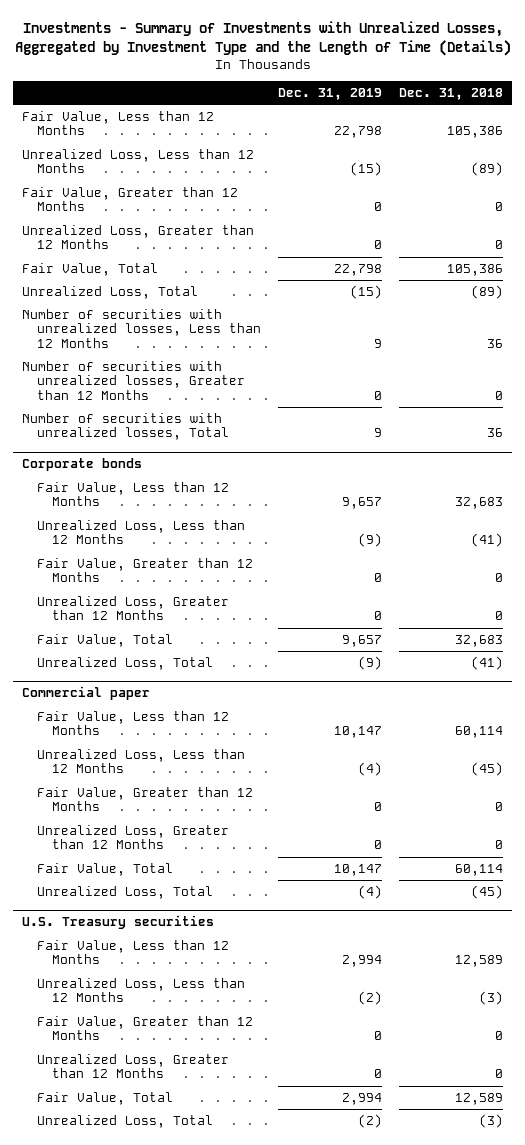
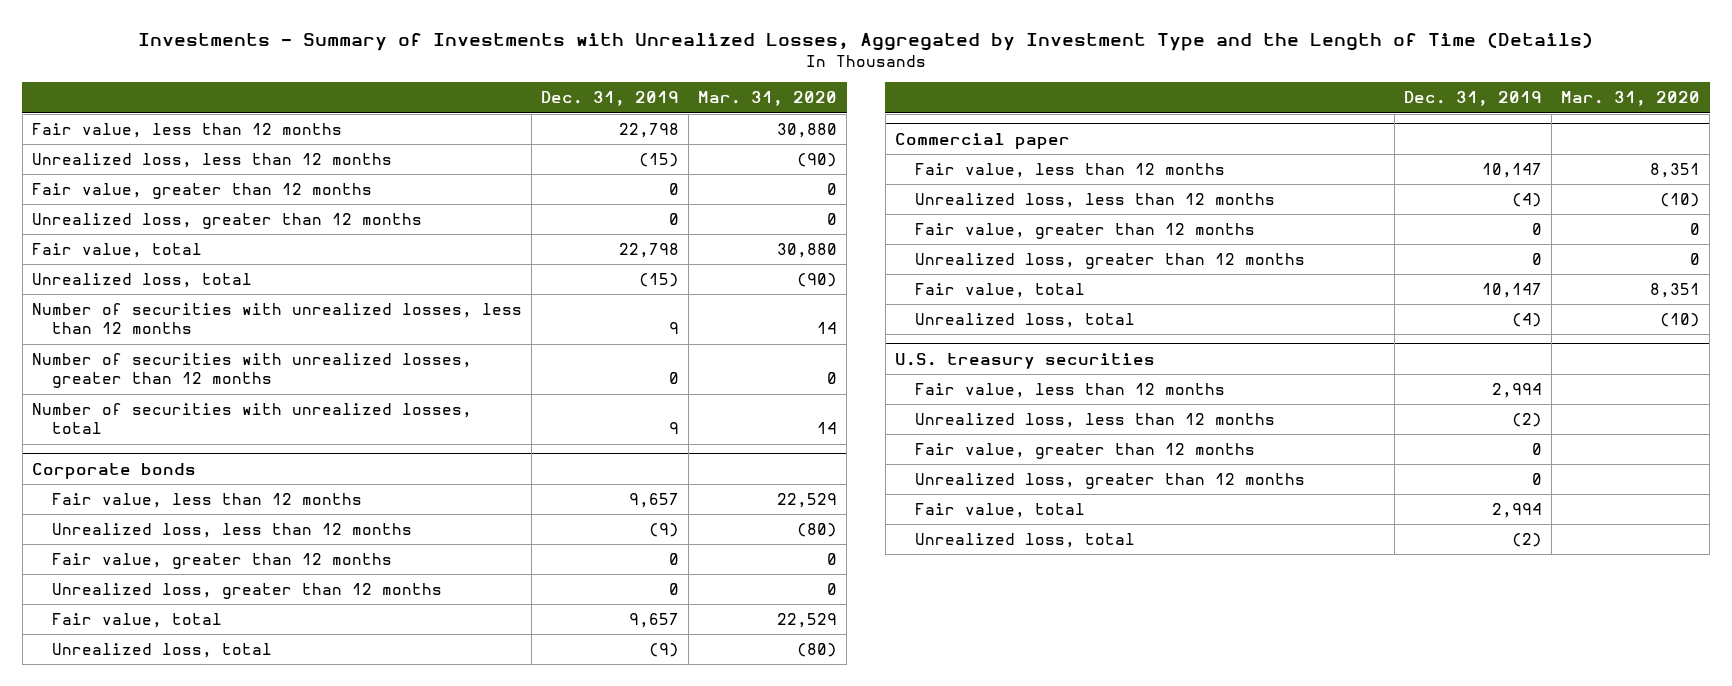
[399,87,504,100] Dec. 31, 2018 -> none
none -> [698,91,838,107] Mar. 31, 2020
[21,111,214,136] Fair Value, Less than 12 Months -> [31,122,342,138] Fair value, less than 12 months
[21,149,254,174] Unrealized Loss, Less than 12 Months -> [31,152,392,168] Unrealized loss, less than 12 months
[21,187,238,212] Fair Value, Greater than 12 Months -> [31,182,372,199] Fair value, greater than 12 months
[21,225,254,250] Unrealized Loss, Greater than 12 Months -> [31,212,422,229] Unrealized loss, greater than 12 months
[21,263,158,277] Fair Value, Total -> [31,242,202,258] Fair value, total
[21,286,198,300] Unrealized Loss, Total -> [31,272,252,288] Unrealized loss, total
[21,309,262,348] Number of securities with unrealized losses, Less than 12 Months -> [31,302,522,335] Number of securities with unrealized losses, less than 12 months
[21,361,246,400] Number of securities with unrealized losses, Greater than 12 Months -> [31,352,472,389] Number of securities with unrealized losses, greater than 12 months
[21,413,230,441] Number of securities with unrealized losses, Total -> [31,402,472,435] Number of securities with unrealized losses, total
[37,482,230,507] Fair Value, Less than 12 Months -> [52,492,363,508] Fair value, less than 12 months
[37,520,246,545] Unrealized Loss, Less than 12 Months -> [52,522,413,538] Unrealized loss, less than 12 months
[37,558,254,583] Fair Value, Greater than 12 Months -> [52,552,393,569] Fair value, greater than 12 months
[37,596,230,621] Unrealized Loss, Greater than 12 Months -> [52,582,443,599] Unrealized loss, greater than 12 months
[37,634,174,648] Fair Value, Total -> [52,612,223,628] Fair value, total
[37,657,214,671] Unrealized Loss, Total -> [52,642,273,658] Unrealized loss, total
[37,711,230,736] Fair Value, Less than 12 Months -> [915,162,1226,178] Fair value, less than 12 months
[37,749,246,774] Unrealized Loss, Less than 12 Months -> [915,192,1276,208] Unrealized loss, less than 12 months
[37,787,254,812] Fair Value, Greater than 12 Months -> [915,222,1256,239] Fair value, greater than 12 months
[37,825,230,850] Unrealized Loss, Greater than 12 Months -> [915,252,1306,269] Unrealized loss, greater than 12 months
[37,863,174,877] Fair Value, Total -> [915,282,1086,298] Fair value, total
[37,886,214,900] Unrealized Loss, Total -> [915,312,1136,328] Unrealized loss, total
[21,915,214,930] U.S. Treasury securities -> [894,352,1155,369] U.S. treasury securities
[37,940,230,965] Fair Value, Less than 12 Months -> [915,382,1226,398] Fair value, less than 12 months
[37,978,246,1003] Unrealized Loss, Less than 12 Months -> [915,412,1276,428] Unrealized loss, less than 12 months
[37,1016,254,1041] Fair Value, Greater than 12 Months -> [915,442,1256,459] Fair value, greater than 12 months
[37,1054,230,1079] Unrealized Loss, Greater than 12 Months -> [915,472,1306,489] Unrealized loss, greater than 12 months
[37,1092,174,1106] Fair Value, Total -> [915,502,1086,518] Fair value, total
[37,1115,214,1129] Unrealized Loss, Total -> [915,532,1136,548] Unrealized loss, total

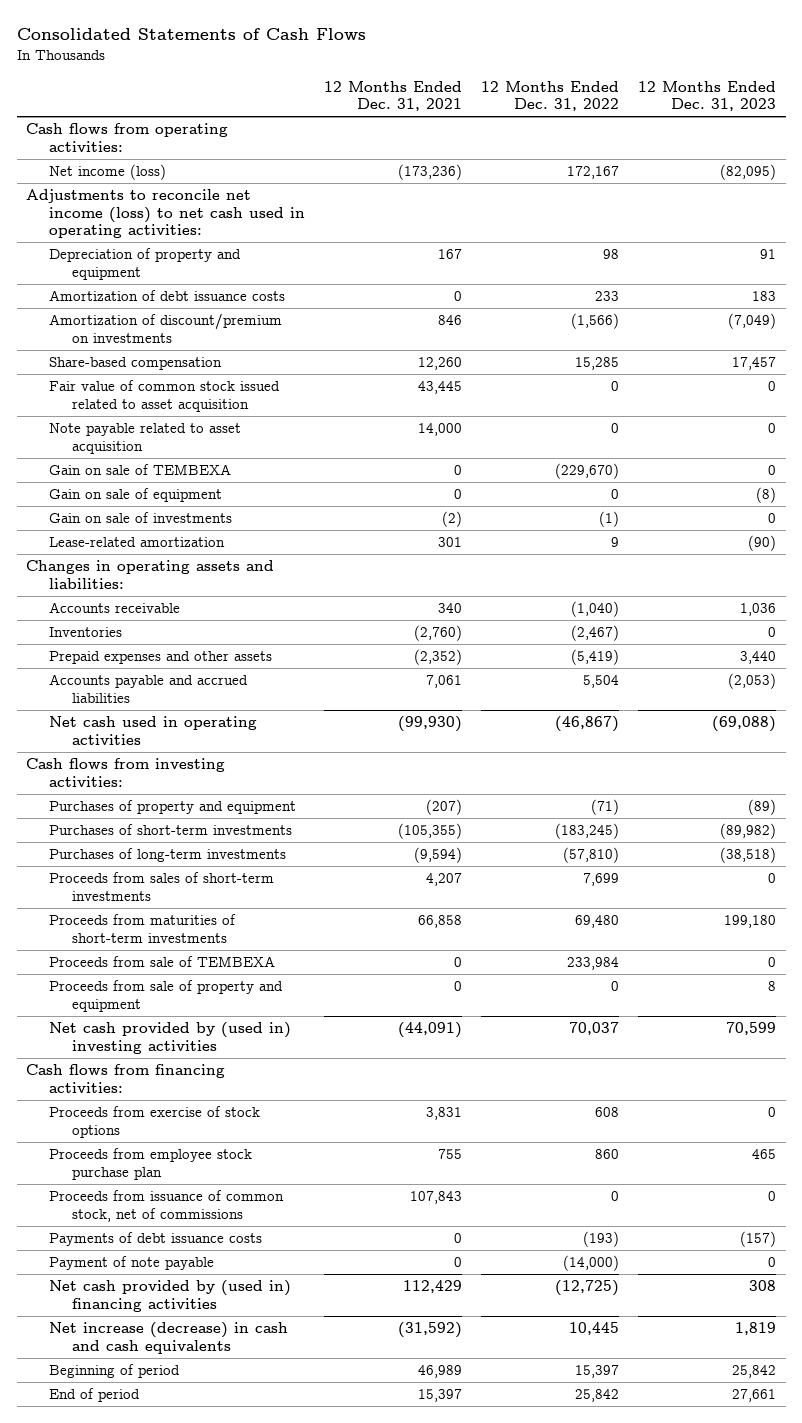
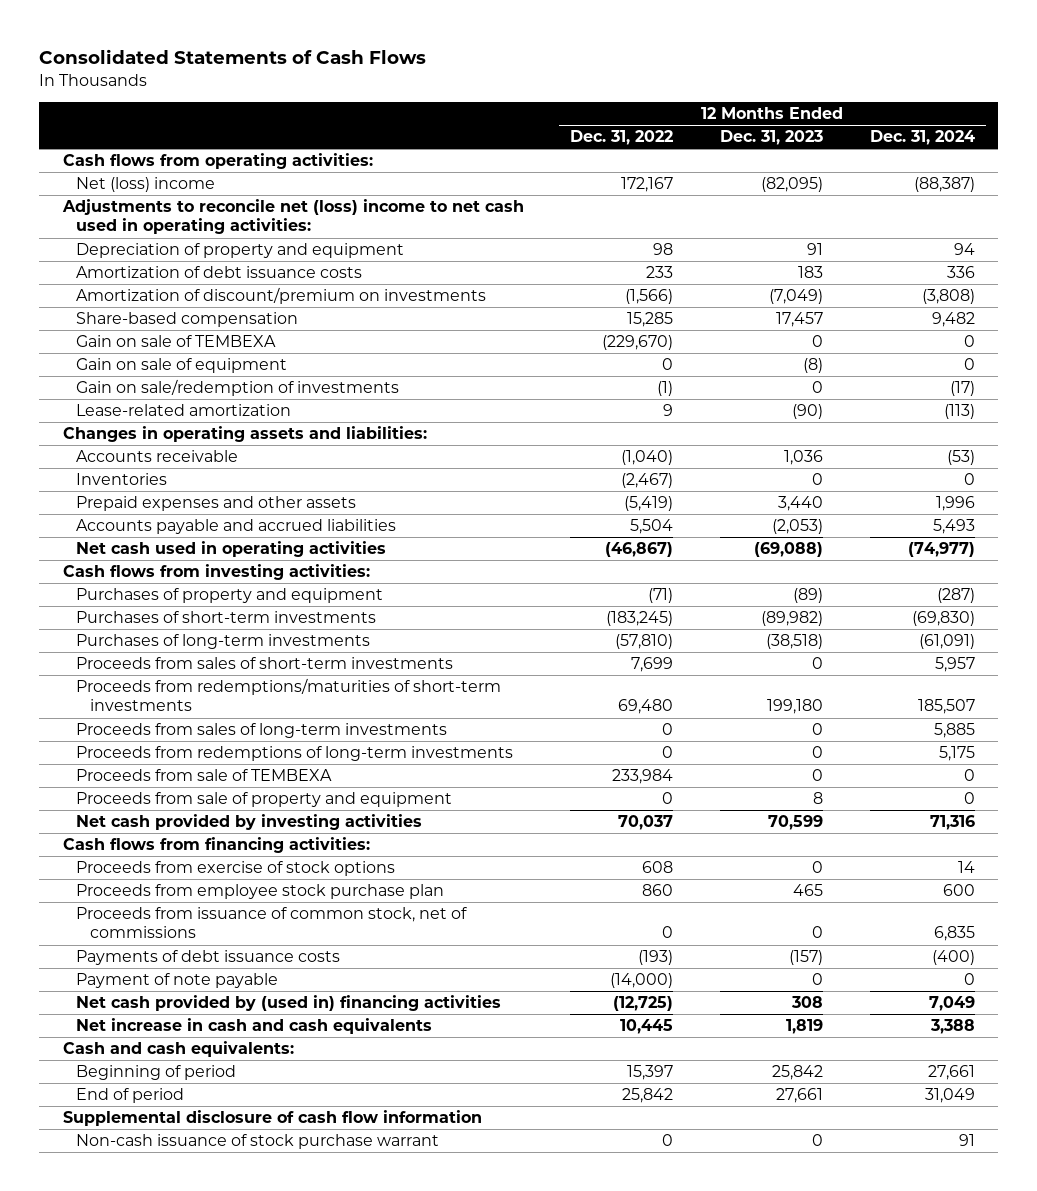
[323,80,462,112] 12 Months Ended Dec. 31, 2021 -> none
none -> [869,130,975,146] Dec. 31, 2024
[48,164,166,181] Net income (loss) -> [76,177,216,193] Net (loss) income
[26,189,305,238] Adjustments to reconcile net income (loss) to net cash used in operating activities: -> [61,199,524,235] Adjustments to reconcile net (loss) income to net cash used in operating activities:
[48,380,280,412] Fair value of common stock issued related to asset acquisition -> none
[48,423,241,454] Note payable related to asset acquisition -> none
[48,512,232,524] Gain on sale of investments -> [76,379,400,397] Gain on sale/redemption of investments
[48,914,236,943] Proceeds from maturities of short-term investments -> [76,678,502,712] Proceeds from redemptions/maturities of short-term investments
none -> [76,723,448,739] Proceeds from sales of long-term investments
none -> [76,746,514,762] Proceeds from redemptions of long-term investments
[48,1022,291,1054] Net cash provided by (used in) investing activities -> [76,814,423,831] Net cash provided by investing activities
[48,1322,288,1354] Net increase (decrease) in cash and cash equivalents -> [76,1018,433,1035] Net increase in cash and cash equivalents
none -> [62,1041,294,1058] Cash and cash equivalents:
none -> [62,1110,482,1127] Supplemental disclosure of cash flow information
none -> [76,1134,440,1150] Non-cash issuance of stock purchase warrant

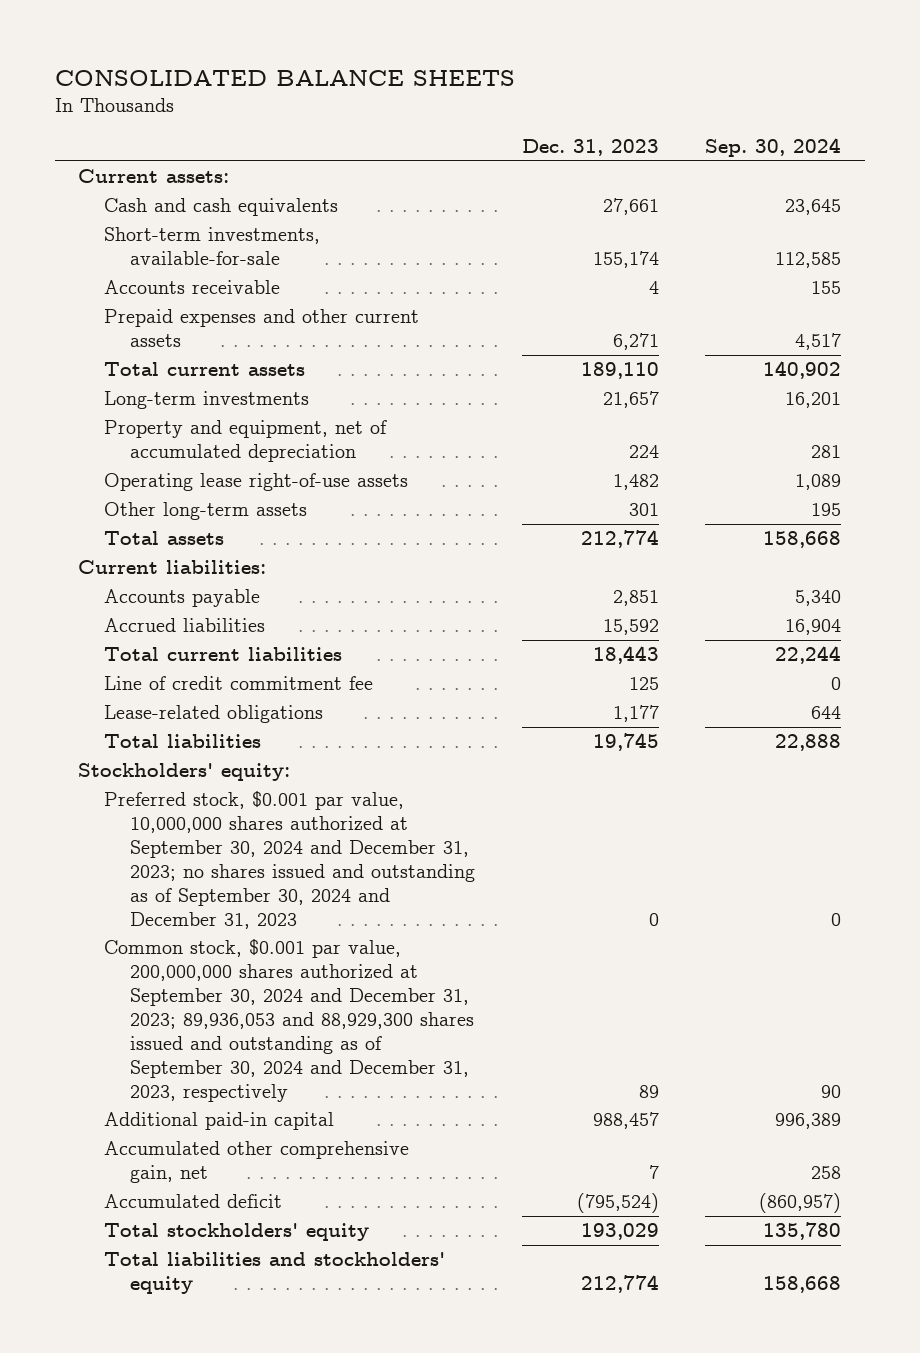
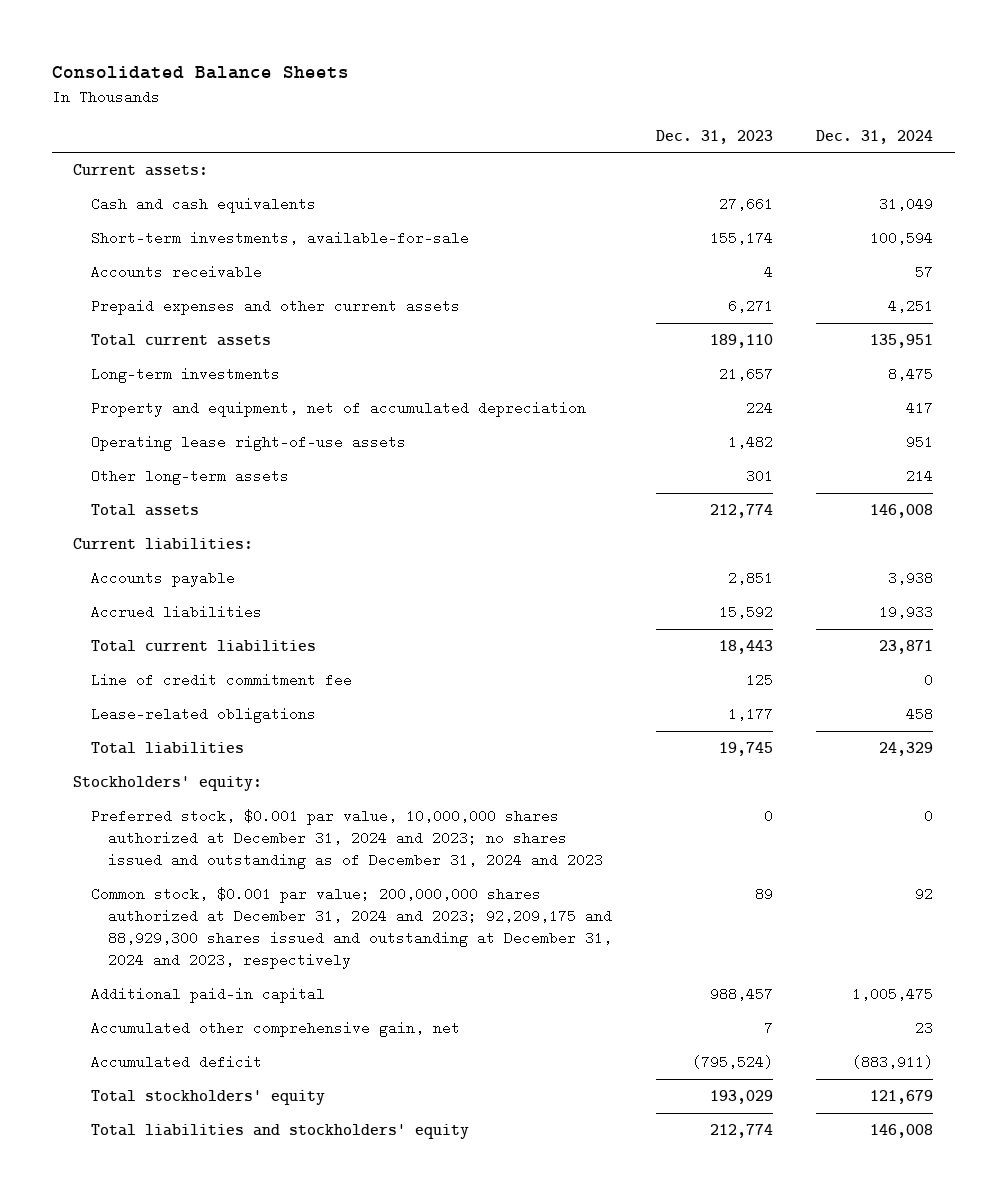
[55,69,516,86] CONSOLIDATED BALANCE SHEETS -> [51,66,349,80] Consolidated Balance Sheets
[705,138,842,158] Sep. 30, 2024 -> none
none -> [815,129,933,144] Dec. 31, 2024
[104,791,476,929] Preferred stock, $0.001 par value, 10,000,000 shares authorized at September 30, 2024 and December 31, 2023; no shares issued and outstanding as of September 30, 2024 and December 31, 2023 -> [90,809,604,870] Preferred stock, $0.001 par value, 10,000,000 shares authorized at December 31, 2024 and 2023; no shares issued and outstanding as of December 31, 2024 and 2023
[104,939,475,1102] Common stock, $0.001 par value, 200,000,000 shares authorized at September 30, 2024 and December 31, 2023; 89,936,053 and 88,929,300 shares issued and outstanding as of September 30, 2024 and December 31, 2023, respectively -> [90,887,613,970] Common stock, $0.001 par value; 200,000,000 shares authorized at December 31, 2024 and 2023; 92,209,175 and 88,929,300 shares issued and outstanding at December 31, 2024 and 2023, respectively

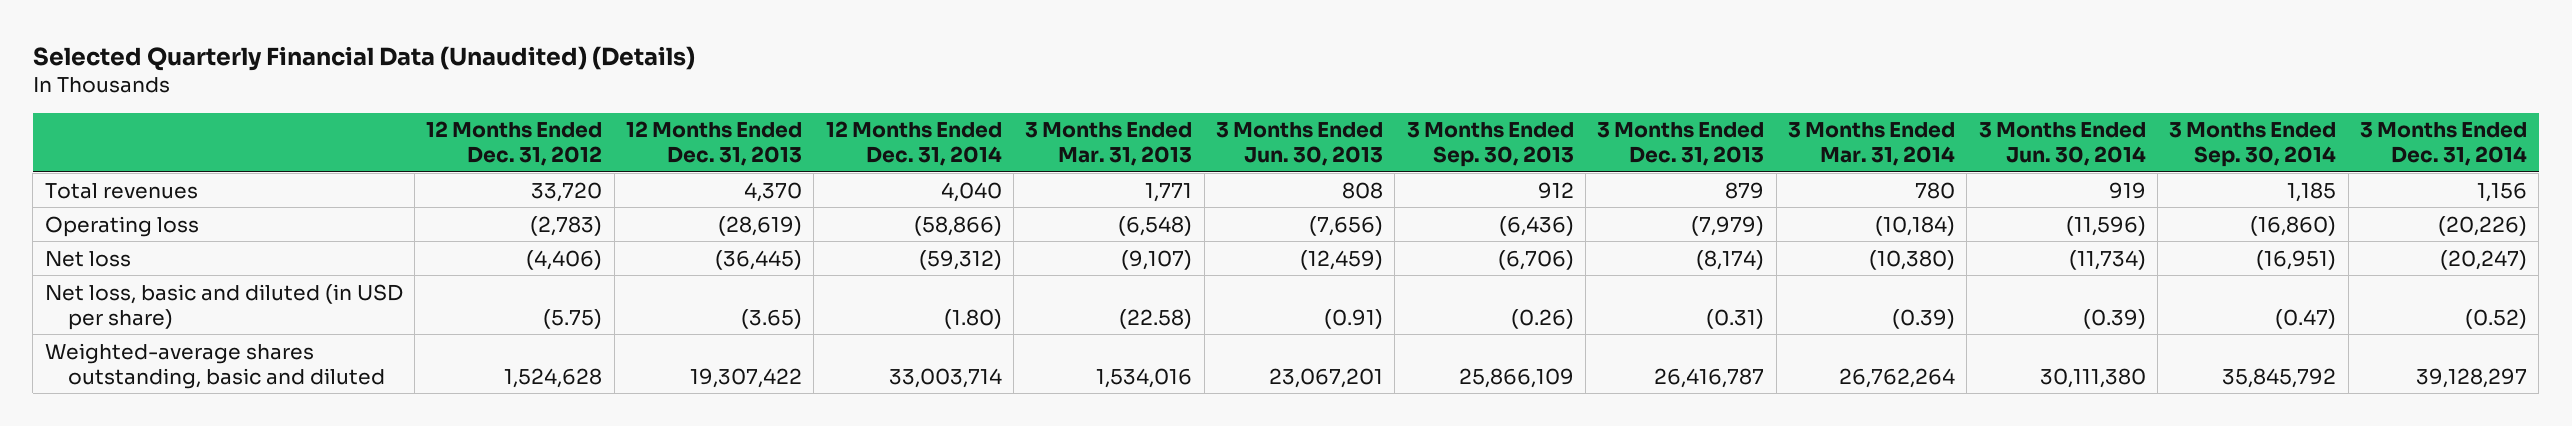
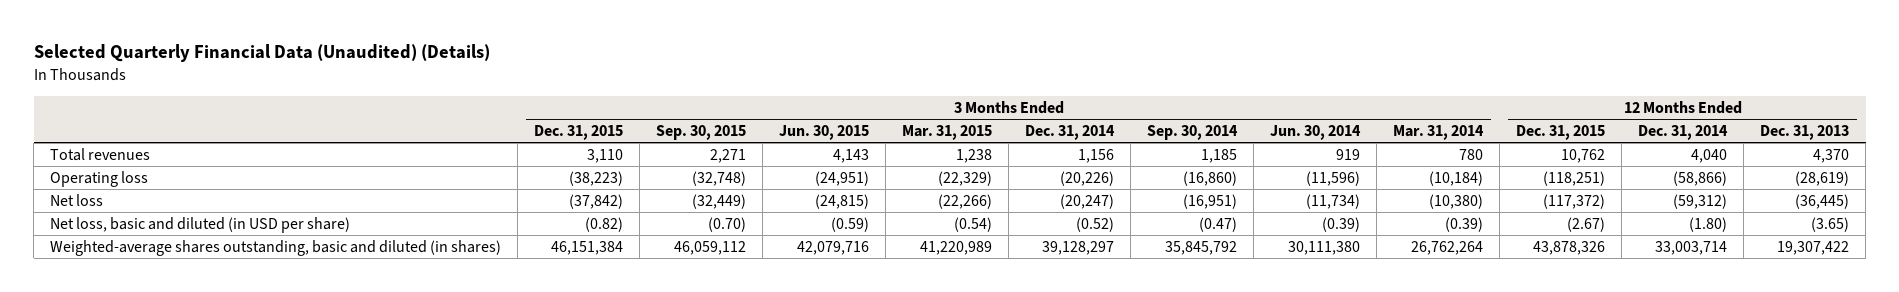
[426,121,603,167] 12 Months Ended Dec. 31, 2012 -> none
[1025,122,1193,167] 3 Months Ended Mar. 31, 2013 -> none
[1215,122,1383,167] 3 Months Ended Jun. 30, 2013 -> none
[1406,122,1574,168] 3 Months Ended Sep. 30, 2013 -> none
[1597,122,1765,167] 3 Months Ended Dec. 31, 2013 -> none
none -> [534,124,624,140] Dec. 31, 2015
none -> [656,124,747,140] Sep. 30, 2015
none -> [779,124,870,140] Jun. 30, 2015
none -> [902,124,993,140] Mar. 31, 2015
none -> [1516,124,1606,140] Dec. 31, 2015
[44,342,386,389] Weighted-average shares outstanding, basic and diluted -> [50,239,502,256] Weighted-average shares outstanding, basic and diluted (in shares)

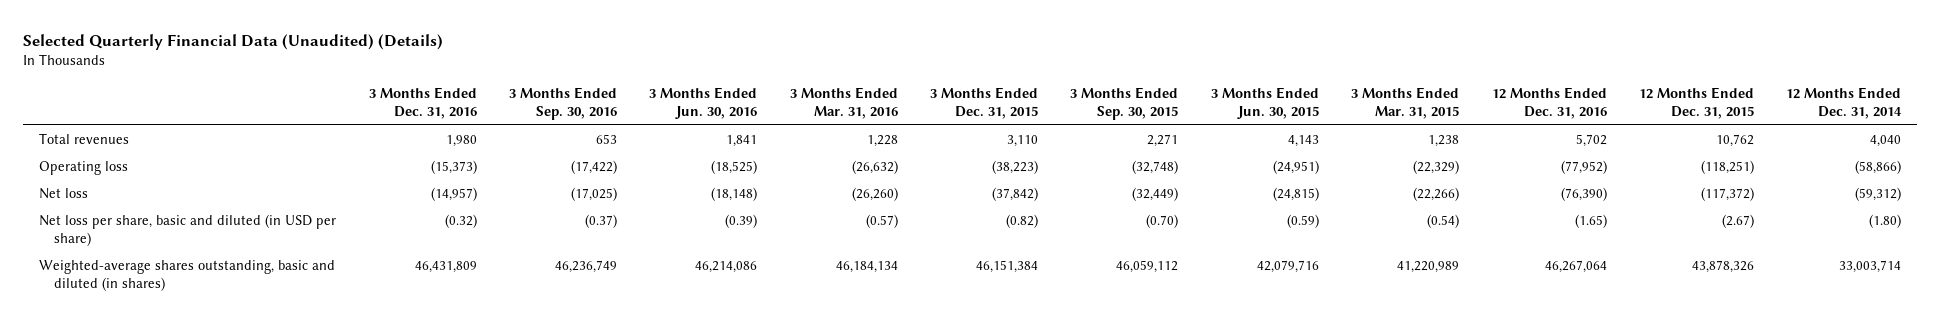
[1025,124,1116,140] Dec. 31, 2014 -> none
[1147,124,1239,140] Sep. 30, 2014 -> none
[1270,124,1362,140] Jun. 30, 2014 -> none
[1393,124,1485,140] Mar. 31, 2014 -> none
[1760,124,1850,140] Dec. 31, 2013 -> none
none -> [368,86,477,119] 3 Months Ended Dec. 31, 2016
none -> [508,86,617,120] 3 Months Ended Sep. 30, 2016
none -> [649,86,758,119] 3 Months Ended Jun. 30, 2016
none -> [789,86,898,119] 3 Months Ended Mar. 31, 2016
none -> [1491,86,1607,119] 12 Months Ended Dec. 31, 2016
[50,216,351,233] Net loss, basic and diluted (in USD per share) -> [39,214,337,247] Net loss per share, basic and diluted (in USD per share)

